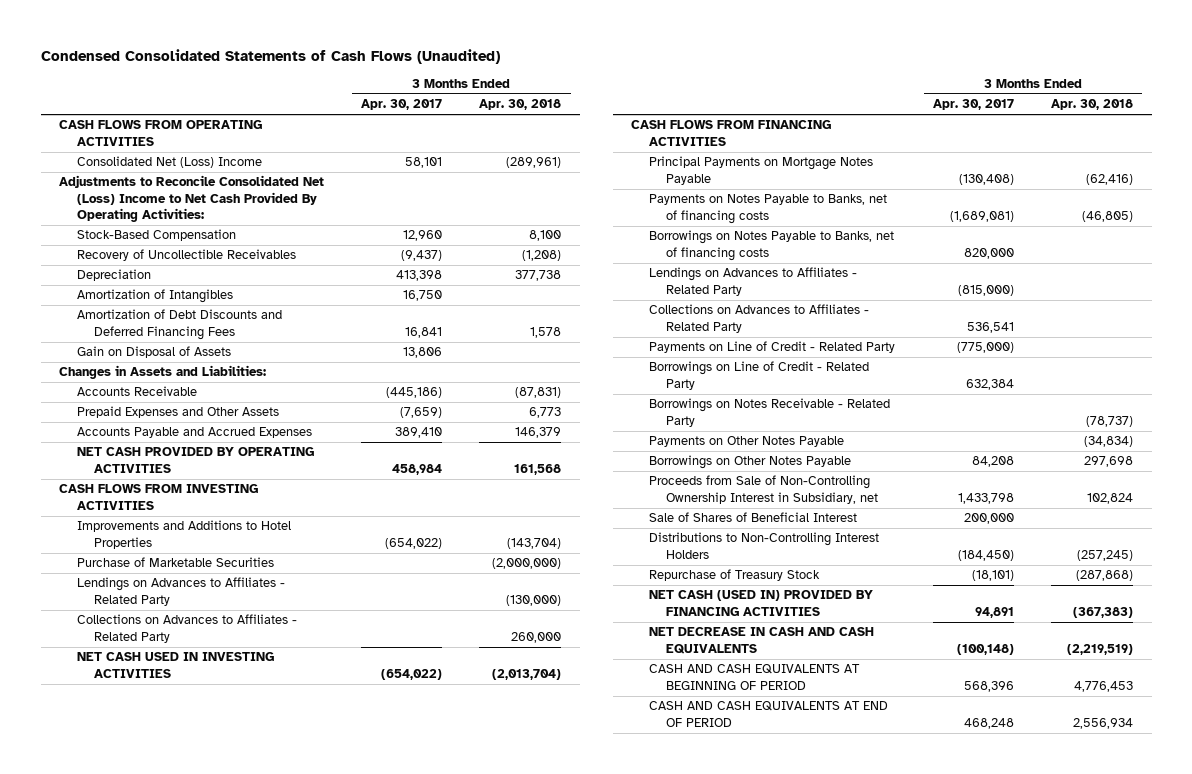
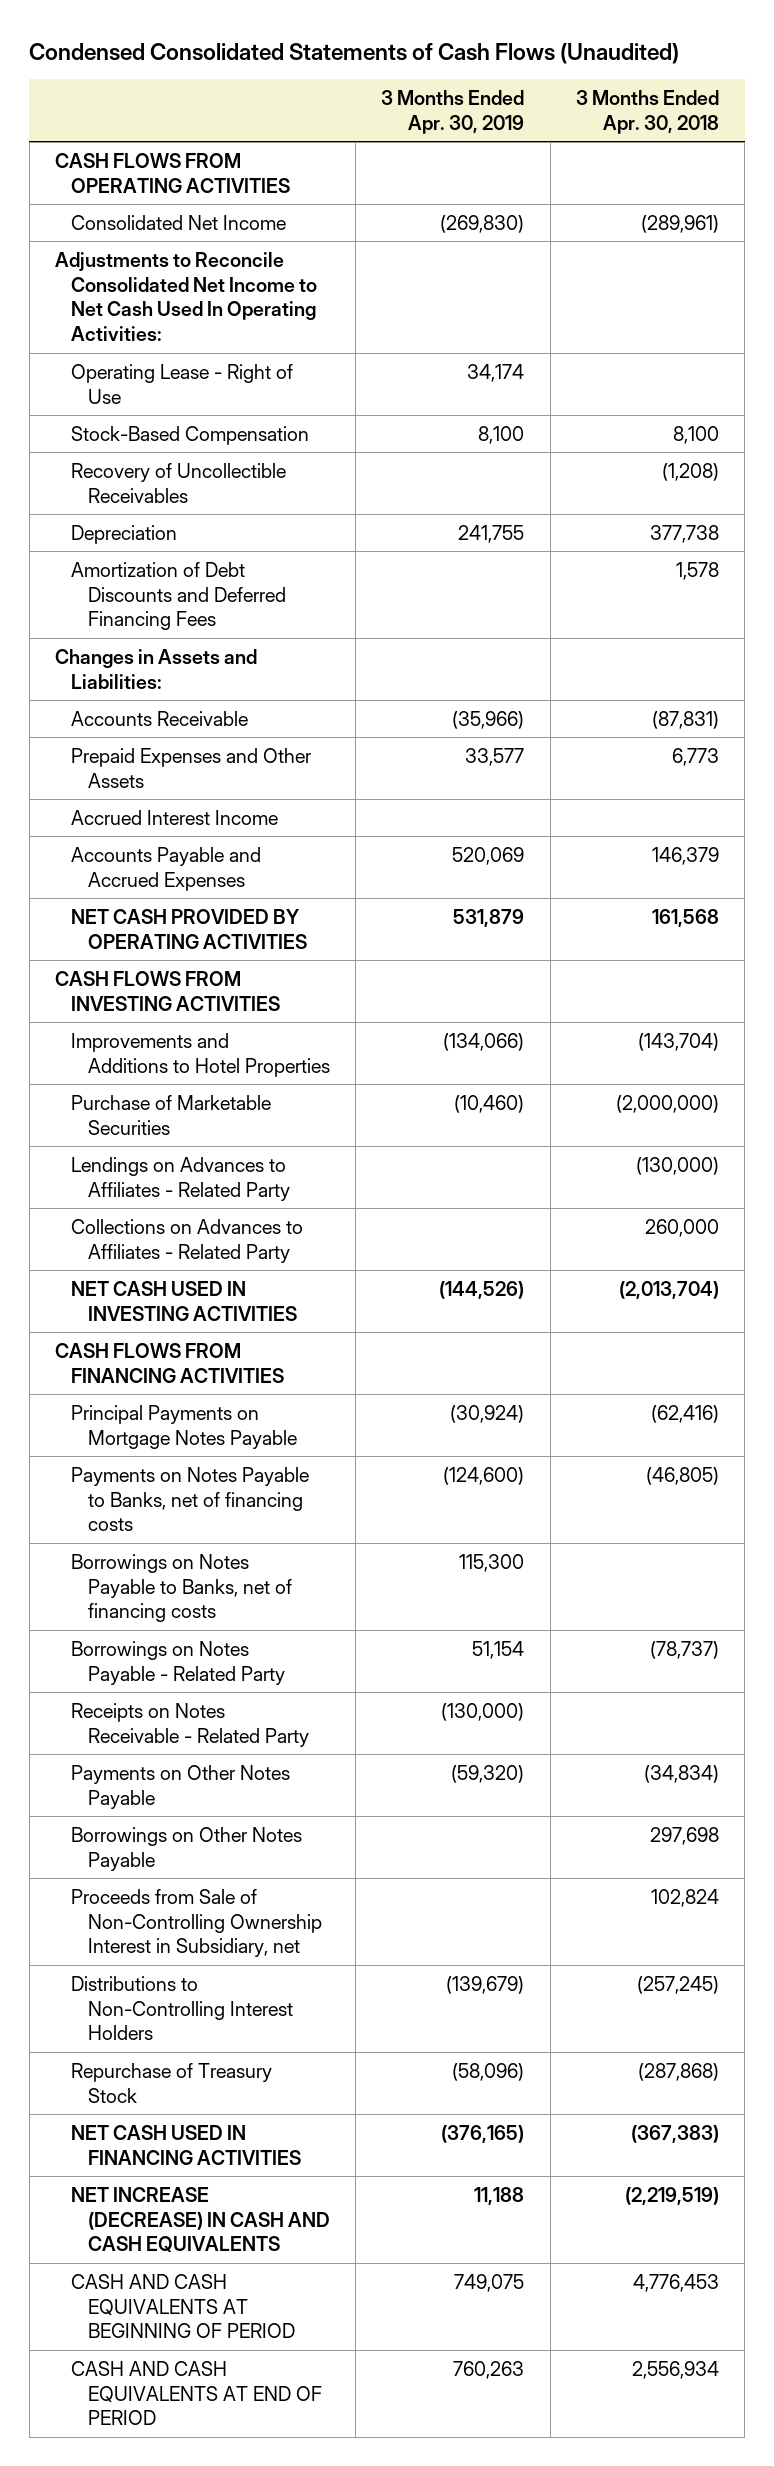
[361,99,443,111] Apr. 30, 2017 -> none
none -> [381,89,525,134] 3 Months Ended Apr. 30, 2019
[76,156,262,169] Consolidated Net (Loss) Income -> [71,214,287,230] Consolidated Net Income
[59,175,325,223] Adjustments to Reconcile Consolidated Net (Loss) Income to Net Cash Provided By Operating Activities: -> [55,251,318,342] Adjustments to Reconcile Consolidated Net Income to Net Cash Used In Operating Activities:
none -> [71,363,294,404] Operating Lease - Right of Use
[76,289,233,304] Amortization of Intangibles -> none
[76,346,231,359] Gain on Disposal of Assets -> none
none -> [71,809,279,825] Accrued Interest Income
[648,267,857,296] Lendings on Advances to Affiliates - Related Party -> none
[648,304,869,333] Collections on Advances to Affiliates - Related Party -> none
[648,341,895,354] Payments on Line of Credit - Related Party -> none
[648,361,869,390] Borrowings on Line of Credit - Related Party -> none
[648,398,890,427] Borrowings on Notes Receivable - Related Party -> [71,1640,285,1685] Borrowings on Notes Payable - Related Party
none -> [71,1702,309,1747] Receipts on Notes Receivable - Related Party
[648,512,857,523] Sale of Shares of Beneficial Interest -> none
[648,590,873,616] NET CASH (USED IN) PROVIDED BY FINANCING ACTIVITIES -> [71,2124,301,2165] NET CASH USED IN FINANCING ACTIVITIES
[648,627,874,654] NET DECREASE IN CASH AND CASH EQUIVALENTS -> [71,2186,330,2253] NET INCREASE (DECREASE) IN CASH AND CASH EQUIVALENTS

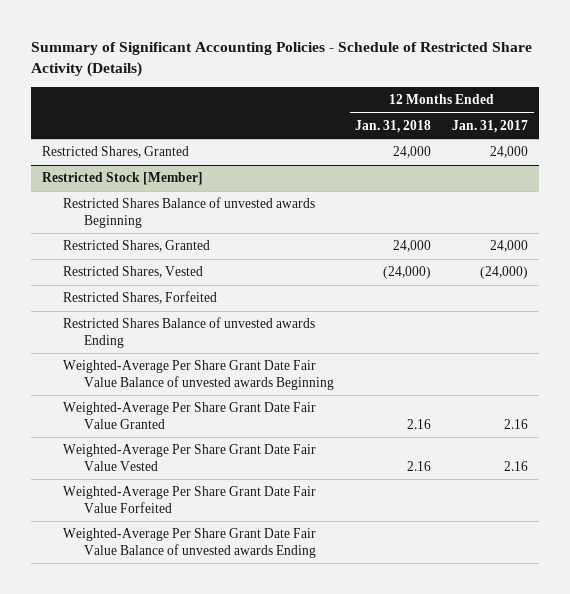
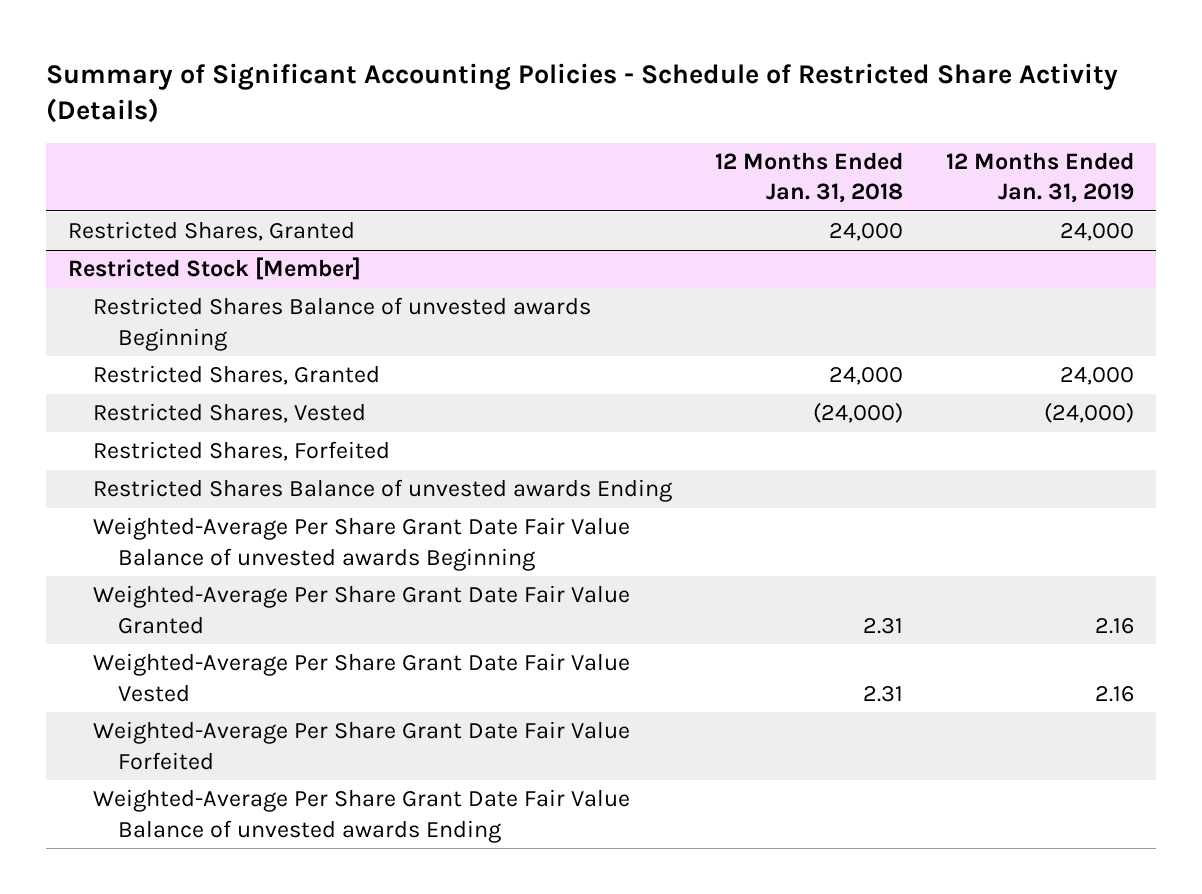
[452,119,529,133] Jan. 31, 2017 -> none
none -> [946,151,1135,204] 12 Months Ended Jan. 31, 2019
[407,418,432,429] 2.16 -> [863,617,904,634] 2.31
[407,460,432,471] 2.16 -> [863,685,904,702] 2.31

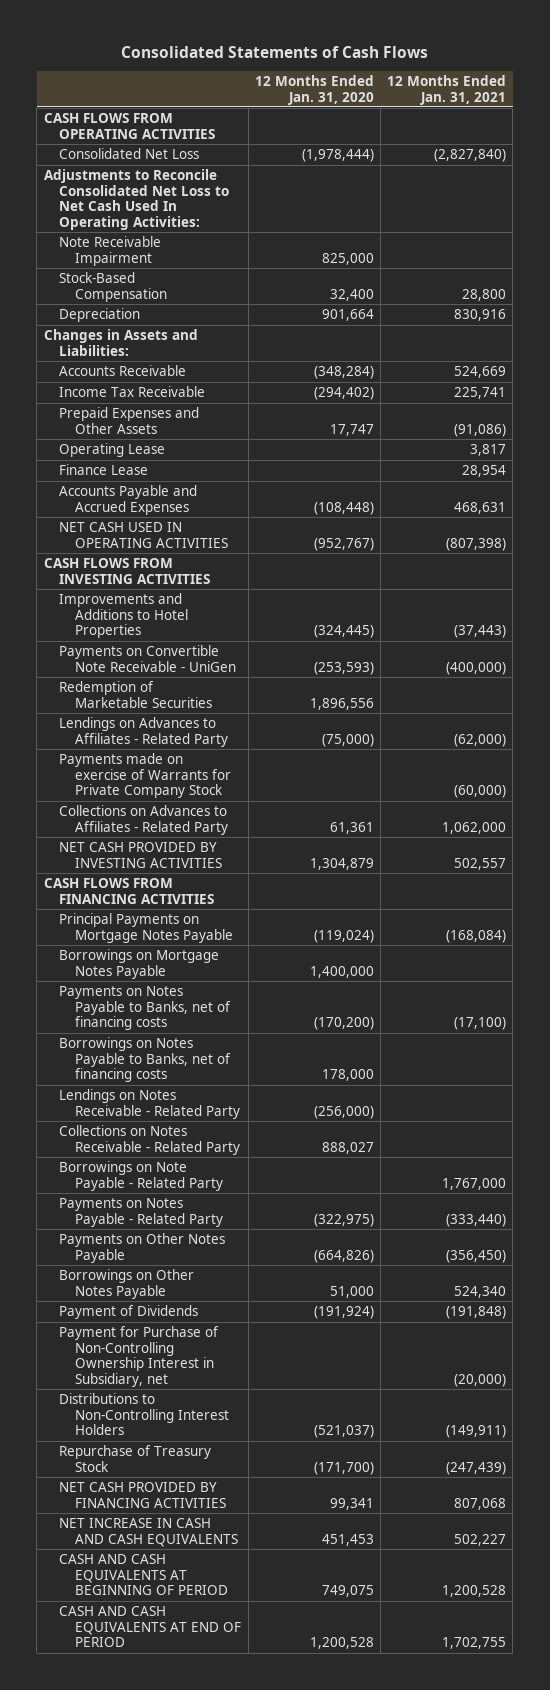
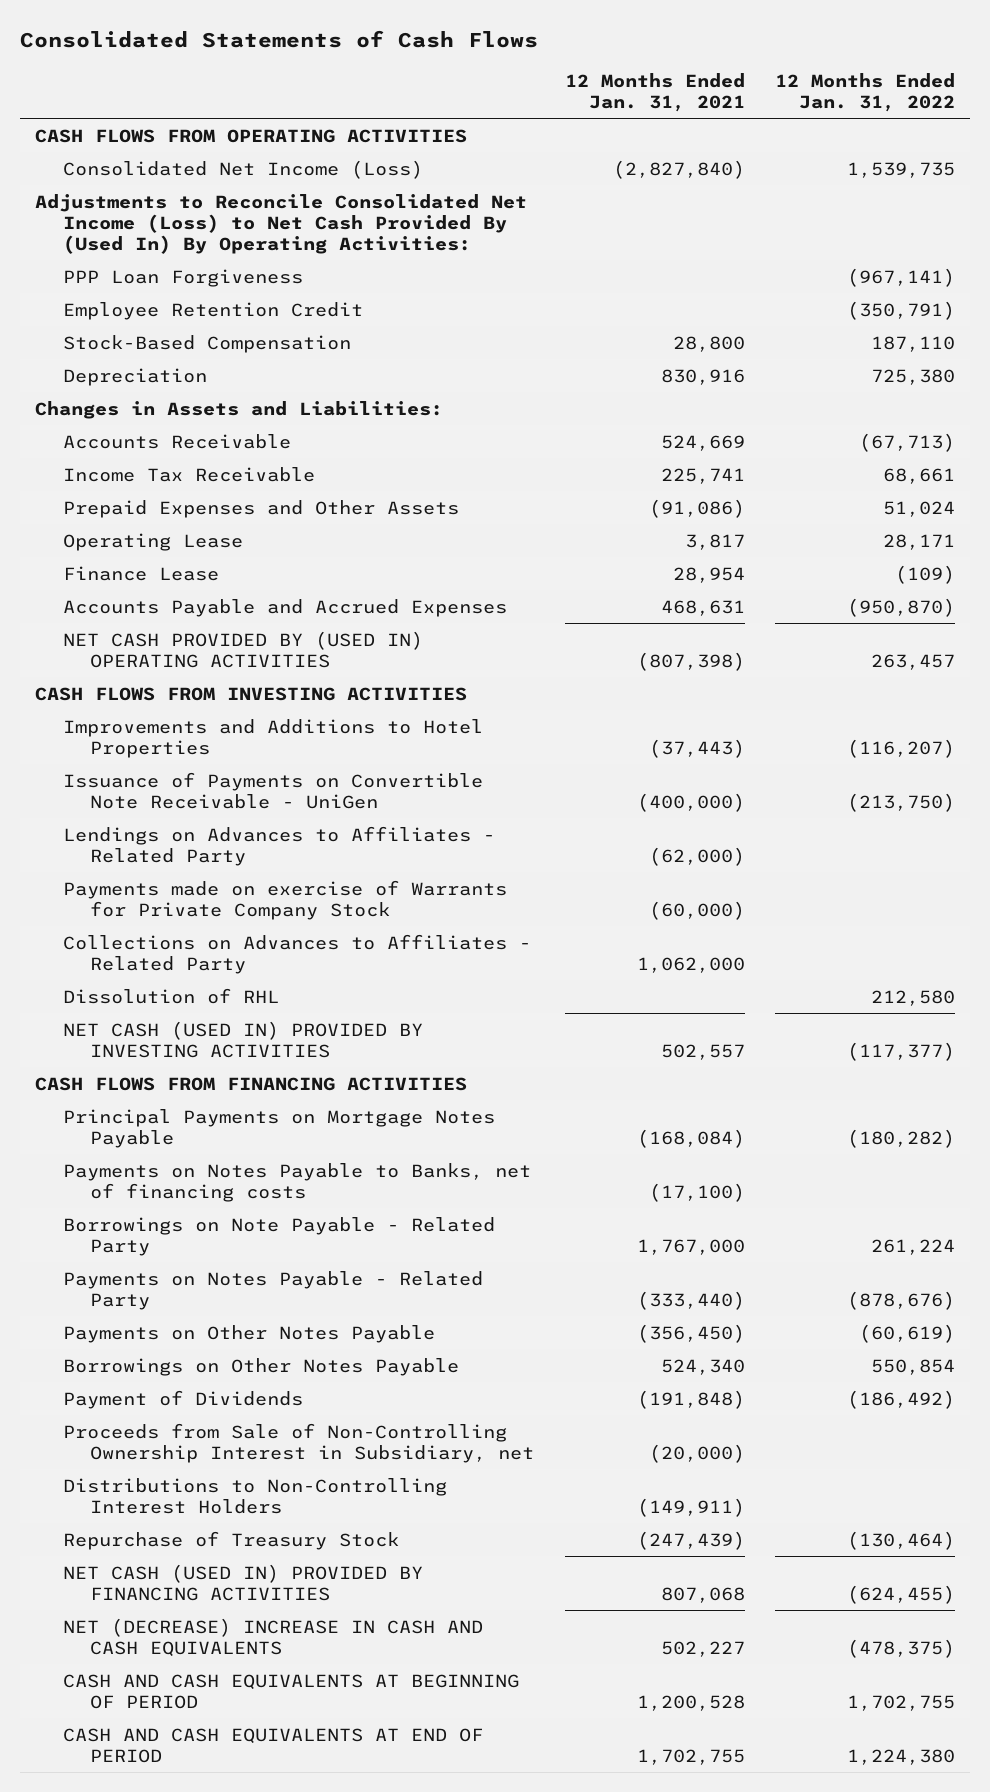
[254,74,374,105] 12 Months Ended Jan. 31, 2020 -> none
none -> [775,72,956,112] 12 Months Ended Jan. 31, 2022
[59,236,162,266] Note Receivable Impairment -> none
[59,148,200,160] Consolidated Net Loss -> [62,159,423,179] Consolidated Net Income (Loss)
[43,169,230,230] Adjustments to Reconcile Consolidated Net Loss to Net Cash Used In Operating Activities: -> [35,193,528,254] Adjustments to Reconcile Consolidated Net Income (Loss) to Net Cash Provided By (Used In) By Operating Activities:
none -> [62,268,303,287] PPP Loan Forgiveness
none -> [62,301,363,320] Employee Retention Credit
[59,522,229,548] NET CASH USED IN OPERATING ACTIVITIES -> [62,630,423,668] NET CASH PROVIDED BY (USED IN) OPERATING ACTIVITIES
[59,681,213,708] Redemption of Marketable Securities -> none
[59,645,237,672] Payments on Convertible Note Receivable - UniGen -> [62,771,483,809] Issuance of Payments on Convertible Note Receivable - UniGen
none -> [62,987,279,1004] Dissolution of RHL
[59,842,223,868] NET CASH PROVIDED BY INVESTING ACTIVITIES -> [62,1020,423,1058] NET CASH (USED IN) PROVIDED BY INVESTING ACTIVITIES
[59,949,220,979] Borrowings on Mortgage Notes Payable -> none
[59,1037,232,1083] Borrowings on Notes Payable to Banks, net of financing costs -> none
[59,1089,241,1119] Lendings on Notes Receivable - Related Party -> none
[59,1125,241,1155] Collections on Notes Receivable - Related Party -> none
[59,1326,220,1387] Payment for Purchase of Non-Controlling Ownership Interest in Subsidiary, net -> [62,1422,535,1463] Proceeds from Sale of Non-Controlling Ownership Interest in Subsidiary, net
[59,1482,227,1508] NET CASH PROVIDED BY FINANCING ACTIVITIES -> [62,1563,423,1601] NET CASH (USED IN) PROVIDED BY FINANCING ACTIVITIES
[59,1518,239,1547] NET INCREASE IN CASH AND CASH EQUIVALENTS -> [62,1617,483,1657] NET (DECREASE) INCREASE IN CASH AND CASH EQUIVALENTS

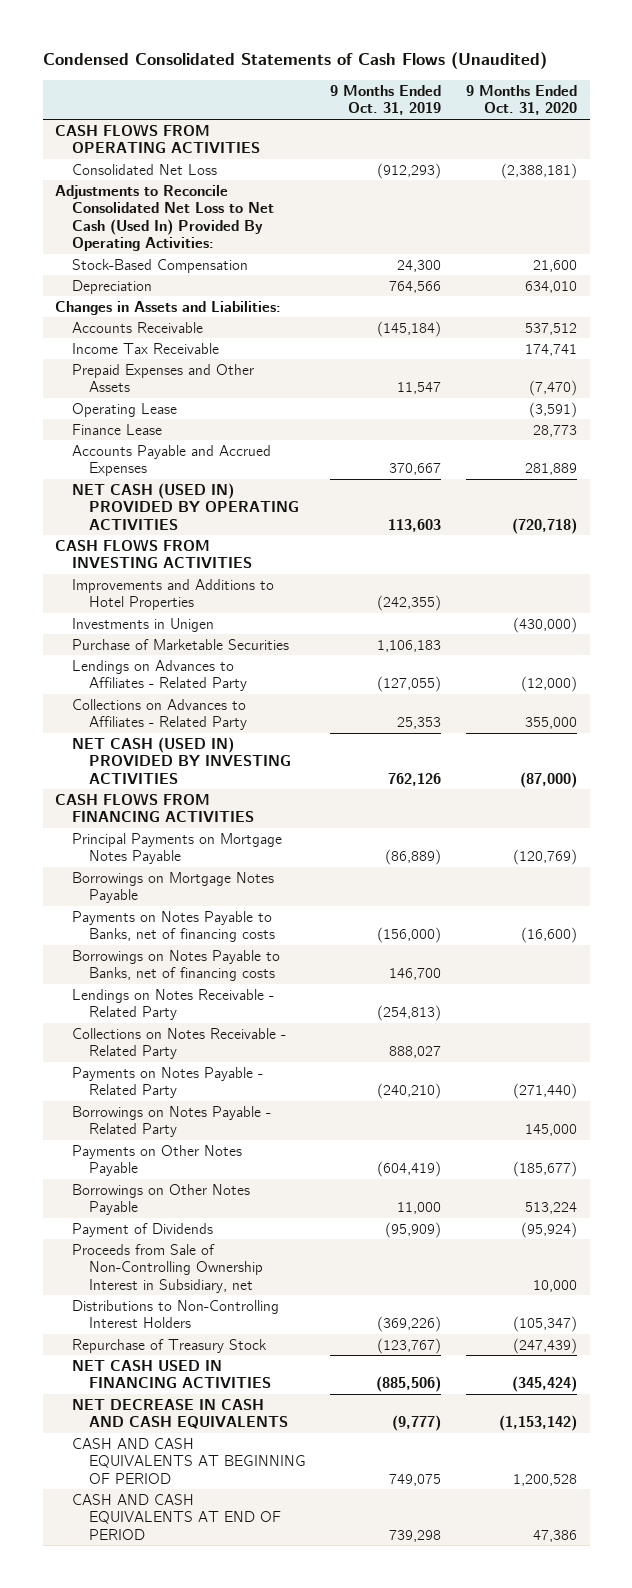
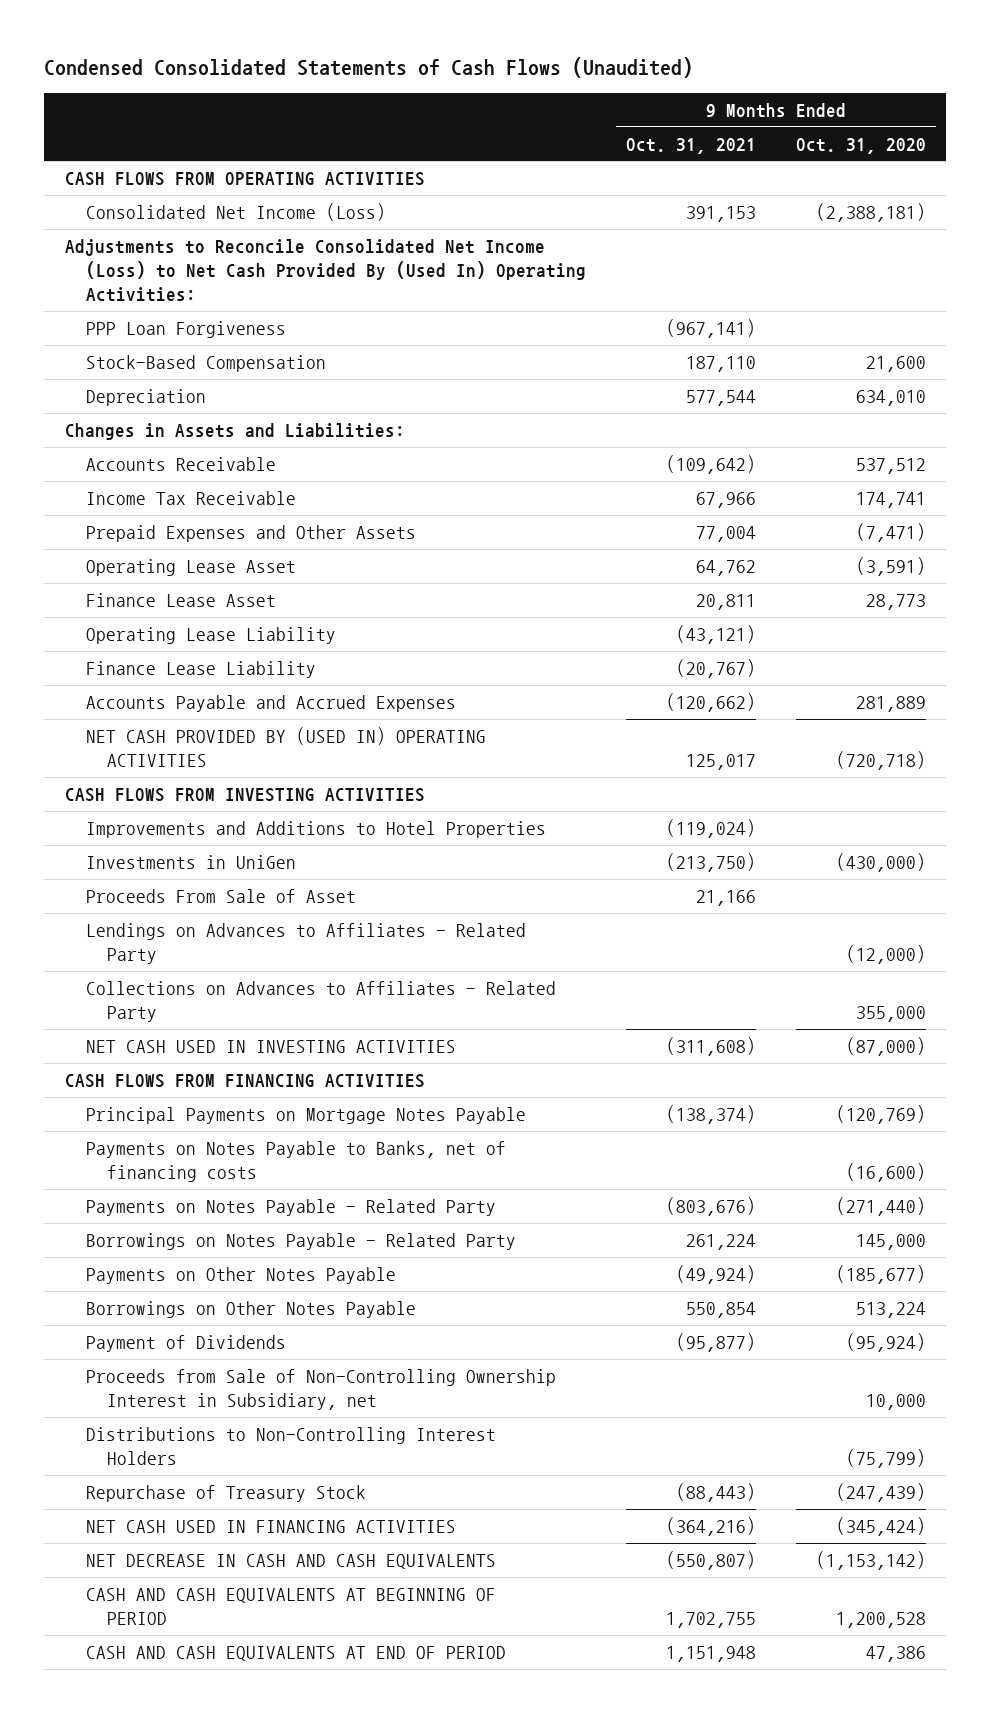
[330,85,442,116] 9 Months Ended Oct. 31, 2019 -> none
none -> [625,137,756,154] Oct. 31, 2021
[71,163,217,175] Consolidated Net Loss -> [85,202,386,221] Consolidated Net Income (Loss)
[54,184,274,252] Adjustments to Reconcile Consolidated Net Loss to Net Cash (Used In) Provided By Operating Activities: -> [64,238,586,303] Adjustments to Reconcile Consolidated Net Income (Loss) to Net Cash Provided By (Used In) Operating Activities:
none -> [85,320,286,338] PPP Loan Forgiveness
[529,380,578,397] (7,470) -> [855,522,926,542] (7,471)
[71,402,177,417] Operating Lease -> [85,558,296,576] Operating Lease Asset
[71,423,162,435] Finance Lease -> [85,592,276,607] Finance Lease Asset
none -> [85,626,336,644] Operating Lease Liability
none -> [85,660,316,678] Finance Lease Liability
[71,482,299,530] NET CASH (USED IN) PROVIDED BY OPERATING ACTIVITIES -> [85,726,486,768] NET CASH PROVIDED BY (USED IN) OPERATING ACTIVITIES
[71,638,289,650] Purchase of Marketable Securities -> none
[71,617,214,632] Investments in Unigen -> [85,854,296,869] Investments in UniGen
none -> [85,888,356,903] Proceeds From Sale of Asset
[71,736,291,784] NET CASH (USED IN) PROVIDED BY INVESTING ACTIVITIES -> [85,1039,456,1053] NET CASH USED IN INVESTING ACTIVITIES
[71,871,274,904] Borrowings on Mortgage Notes Payable -> none
[71,949,280,982] Borrowings on Notes Payable to Banks, net of financing costs -> none
[71,988,274,1021] Lendings on Notes Receivable - Related Party -> none
[71,1027,286,1060] Collections on Notes Receivable - Related Party -> none
[513,1316,578,1333] (105,347) -> [845,1449,926,1469] (75,799)

